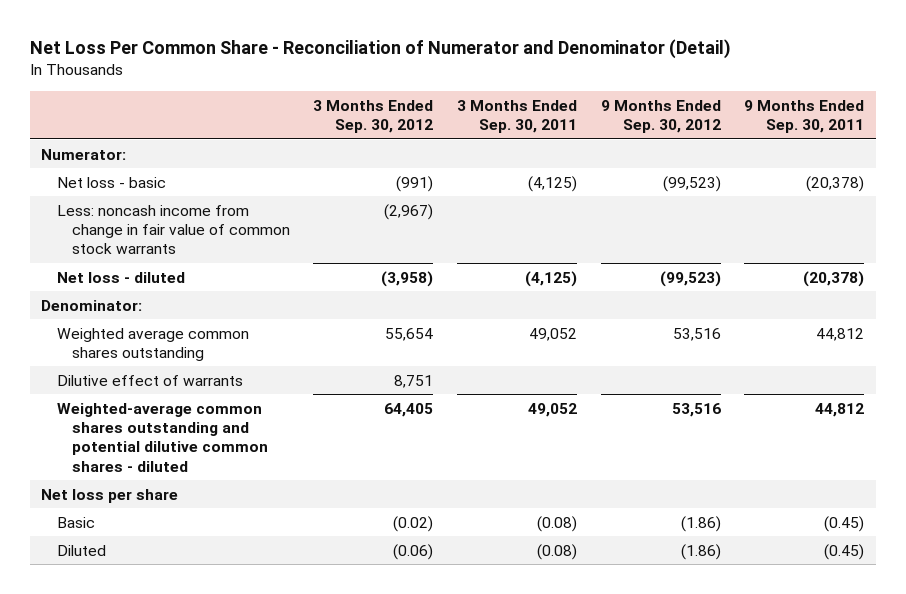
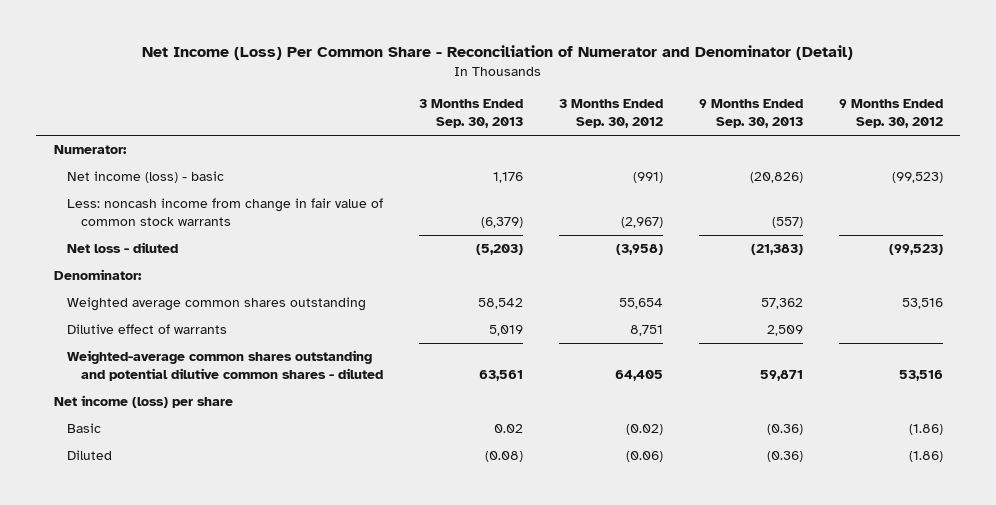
[29,39,731,60] Net Loss Per Common Share - Reconciliation of Numerator and Denominator (Detail) -> [142,45,854,61] Net Income (Loss) Per Common Share - Reconciliation of Numerator and Denominator (Detail)
[456,99,577,134] 3 Months Ended Sep. 30, 2011 -> none
[744,99,865,134] 9 Months Ended Sep. 30, 2011 -> none
none -> [419,99,524,129] 3 Months Ended Sep. 30, 2013
none -> [698,99,803,129] 9 Months Ended Sep. 30, 2013
[56,176,166,188] Net loss - basic -> [67,171,225,184] Net income (loss) - basic
[41,488,179,503] Net loss per share -> [53,395,233,409] Net income (loss) per share

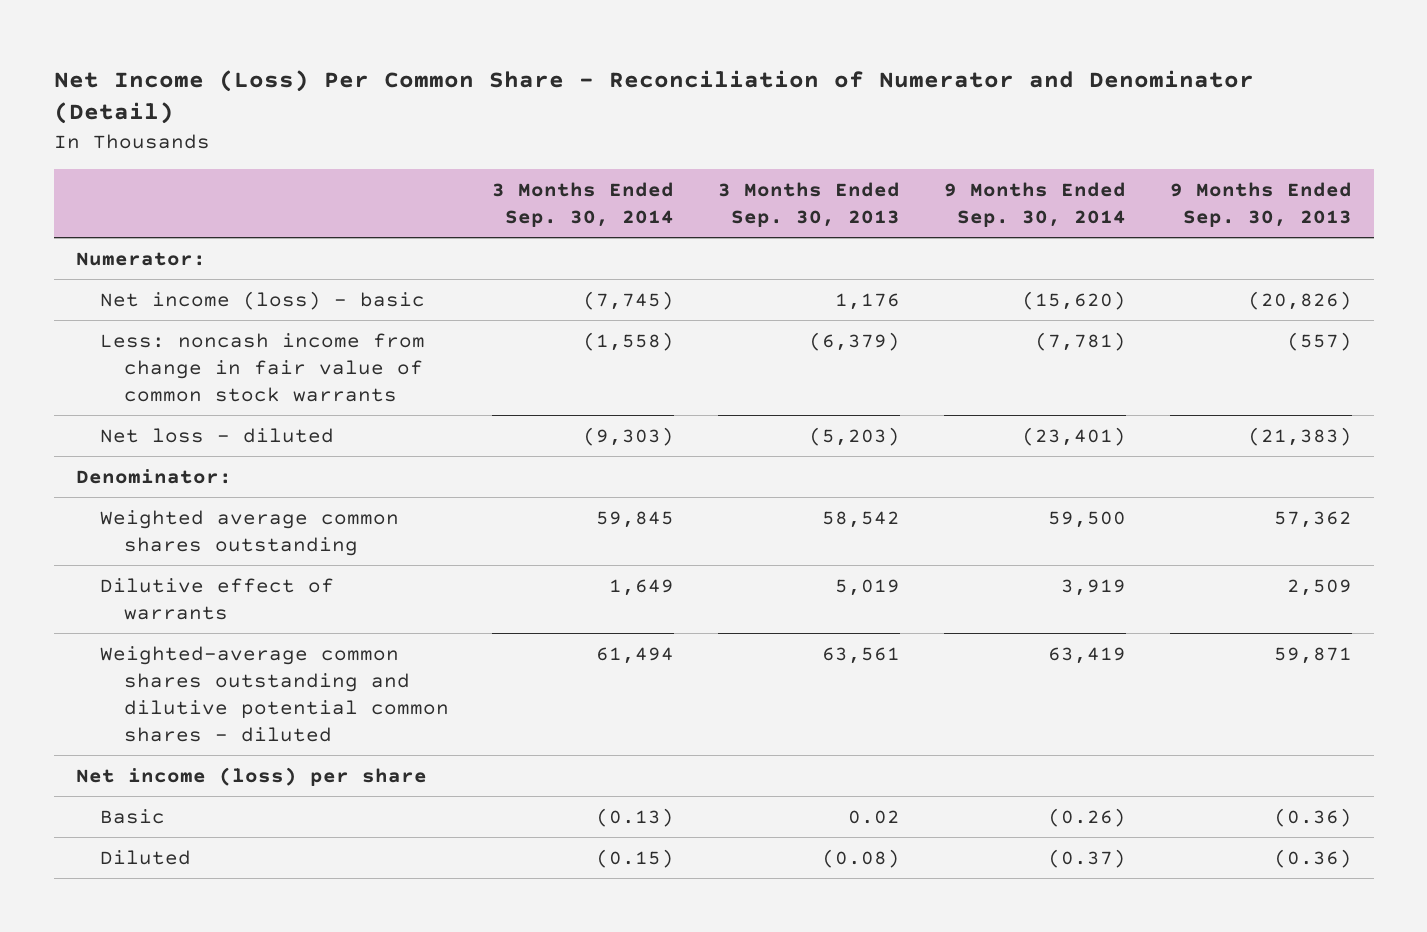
[558,99,663,129] 3 Months Ended Sep. 30, 2012 -> none
[838,99,943,129] 9 Months Ended Sep. 30, 2012 -> none
none -> [492,181,675,227] 3 Months Ended Sep. 30, 2014
none -> [943,181,1126,227] 9 Months Ended Sep. 30, 2014
[67,350,384,382] Weighted-average common shares outstanding and potential dilutive common shares - diluted -> [99,645,449,743] Weighted-average common shares outstanding and dilutive potential common shares - diluted

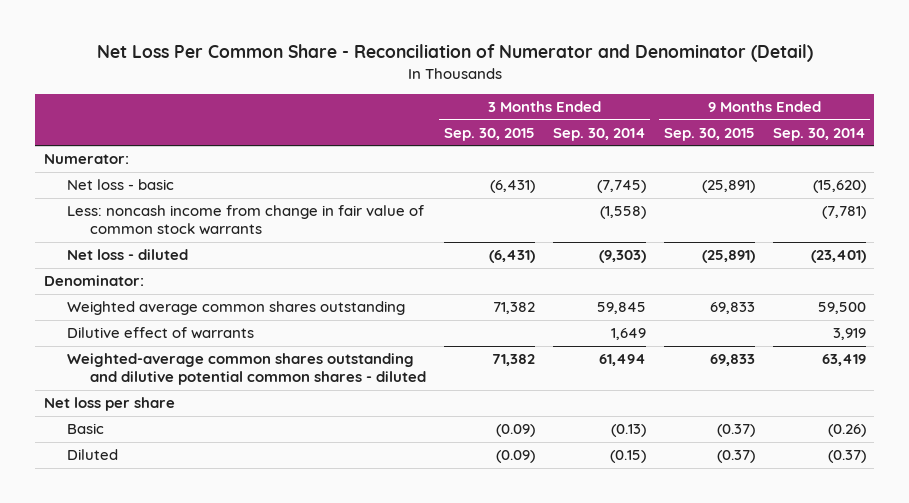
[53,69,1254,125] Net Income (Loss) Per Common Share - Reconciliation of Numerator and Denominator (Detail) -> [96,44,813,63] Net Loss Per Common Share - Reconciliation of Numerator and Denominator (Detail)
[718,181,901,227] 3 Months Ended Sep. 30, 2013 -> none
[1169,181,1352,227] 9 Months Ended Sep. 30, 2013 -> none
none -> [443,127,535,141] Sep. 30, 2015
none -> [663,127,755,141] Sep. 30, 2015
[99,290,425,310] Net income (loss) - basic -> [66,179,174,191] Net loss - basic
[75,766,427,786] Net income (loss) per share -> [43,397,175,412] Net loss per share

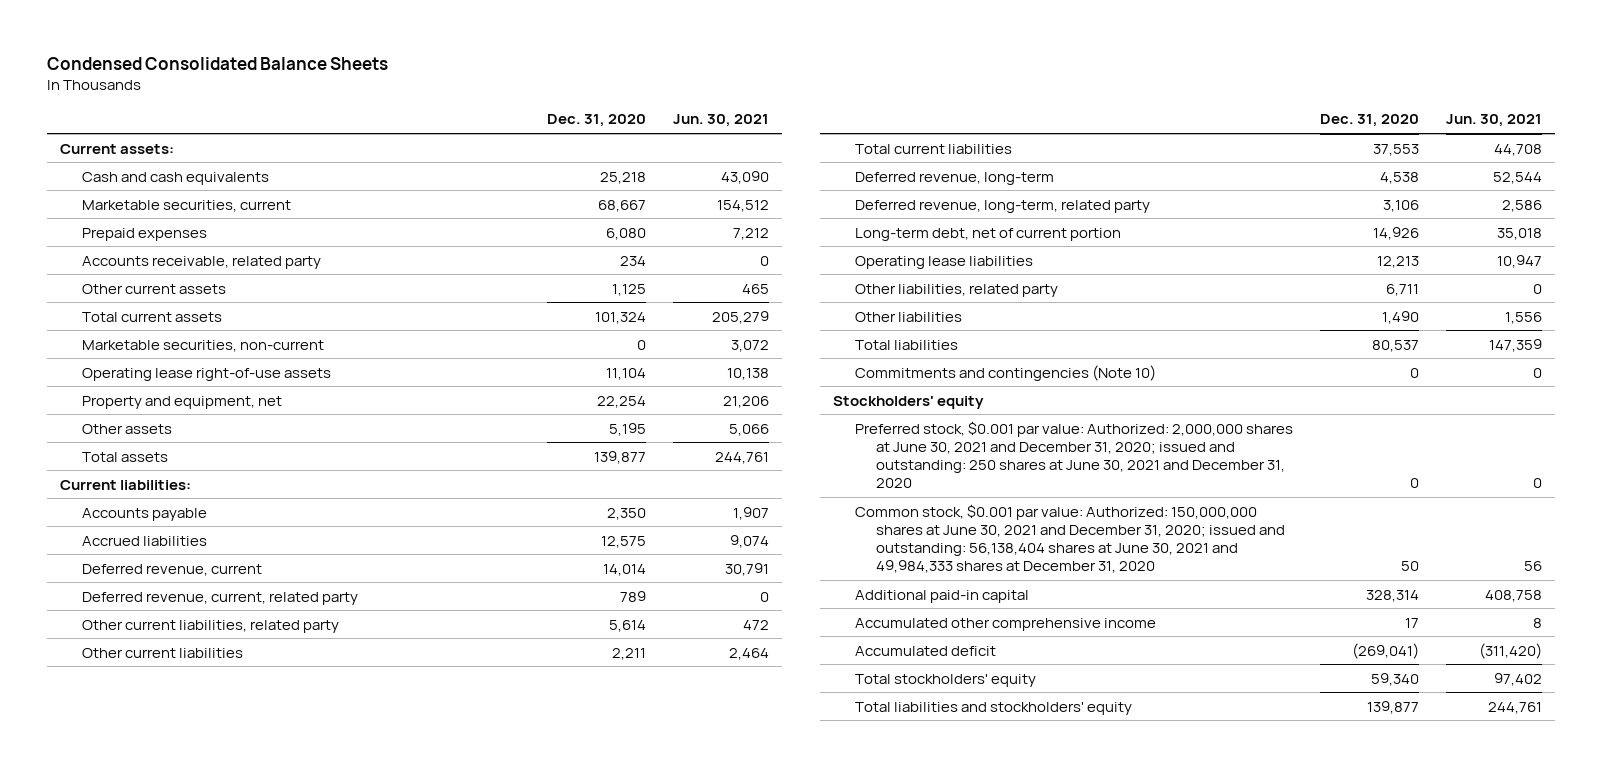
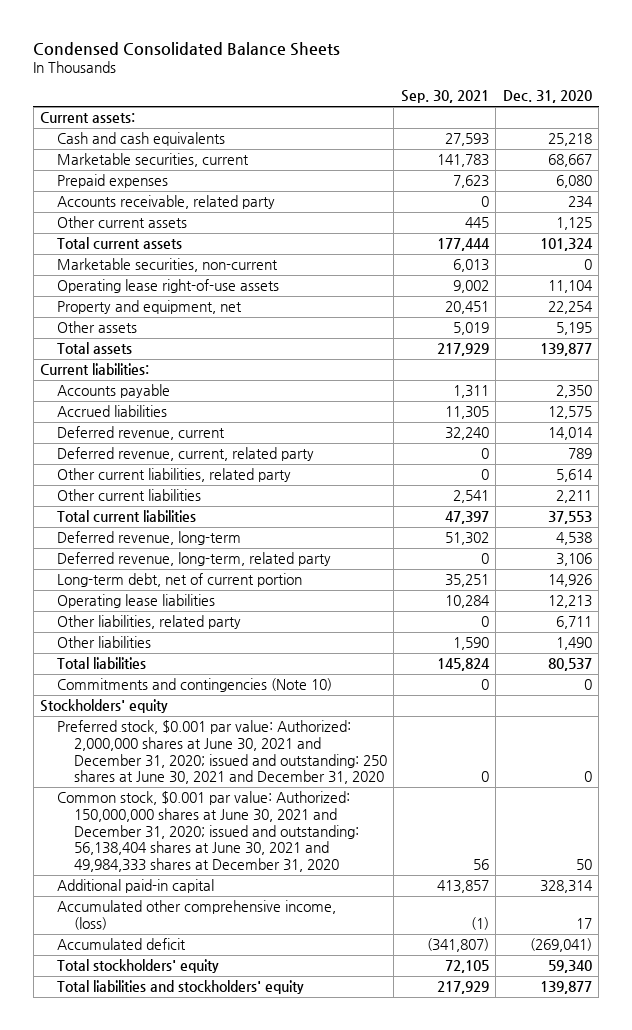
[672,114,769,128] Jun. 30, 2021 -> none
none -> [400,90,489,104] Sep. 30, 2021
[854,617,1156,631] Accumulated other comprehensive income -> [56,900,336,930] Accumulated other comprehensive income, (loss)

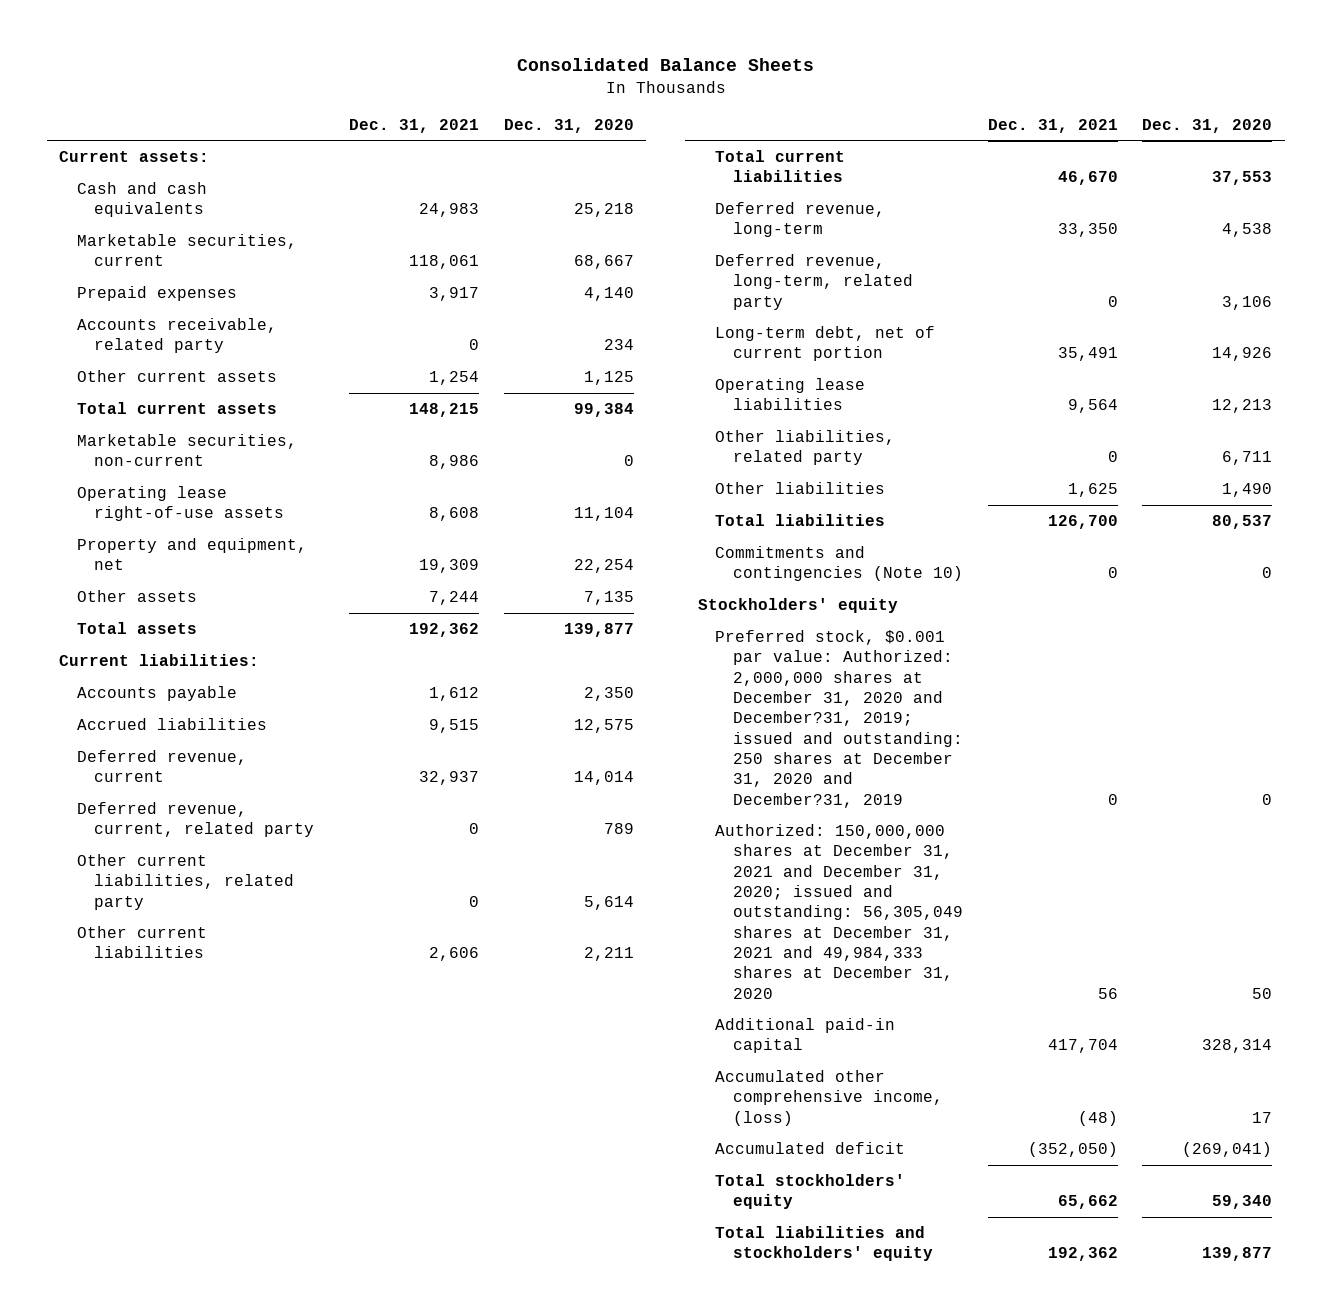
[33,41,341,56] Condensed Consolidated Balance Sheets -> [516,58,814,72] Consolidated Balance Sheets
[400,90,489,104] Sep. 30, 2021 -> none
none -> [348,118,479,133] Dec. 31, 2021
[555,175,592,189] 6,080 -> [583,287,634,302] 4,140
[539,238,593,252] 101,324 -> [573,403,634,418] 99,384
[555,322,592,336] 5,195 -> [583,591,634,606] 7,135
[56,720,387,785] Preferred stock, $0.001 par value: Authorized: 2,000,000 shares at June 30, 2021 and December 31, 2020; issued and outstanding: 250 shares at June 30, 2021 and December 31, 2020 -> [715,630,963,808] Preferred stock, $0.001 par value: Authorized: 2,000,000 shares at December 31, 2020 and December?31, 2019; issued and outstanding: 250 shares at December 31, 2020 and December?31, 2019
[56,791,359,872] Common stock, $0.001 par value: Authorized: 150,000,000 shares at June 30, 2021 and December 31, 2020; issued and outstanding: 56,138,404 shares at June 30, 2021 and 49,984,333 shares at December 31, 2020 -> [715,824,963,999] Authorized: 150,000,000 shares at December 31, 2021 and December 31, 2020; issued and outstanding: 56,305,049 shares at December 31, 2021 and 49,984,333 shares at December 31, 2020

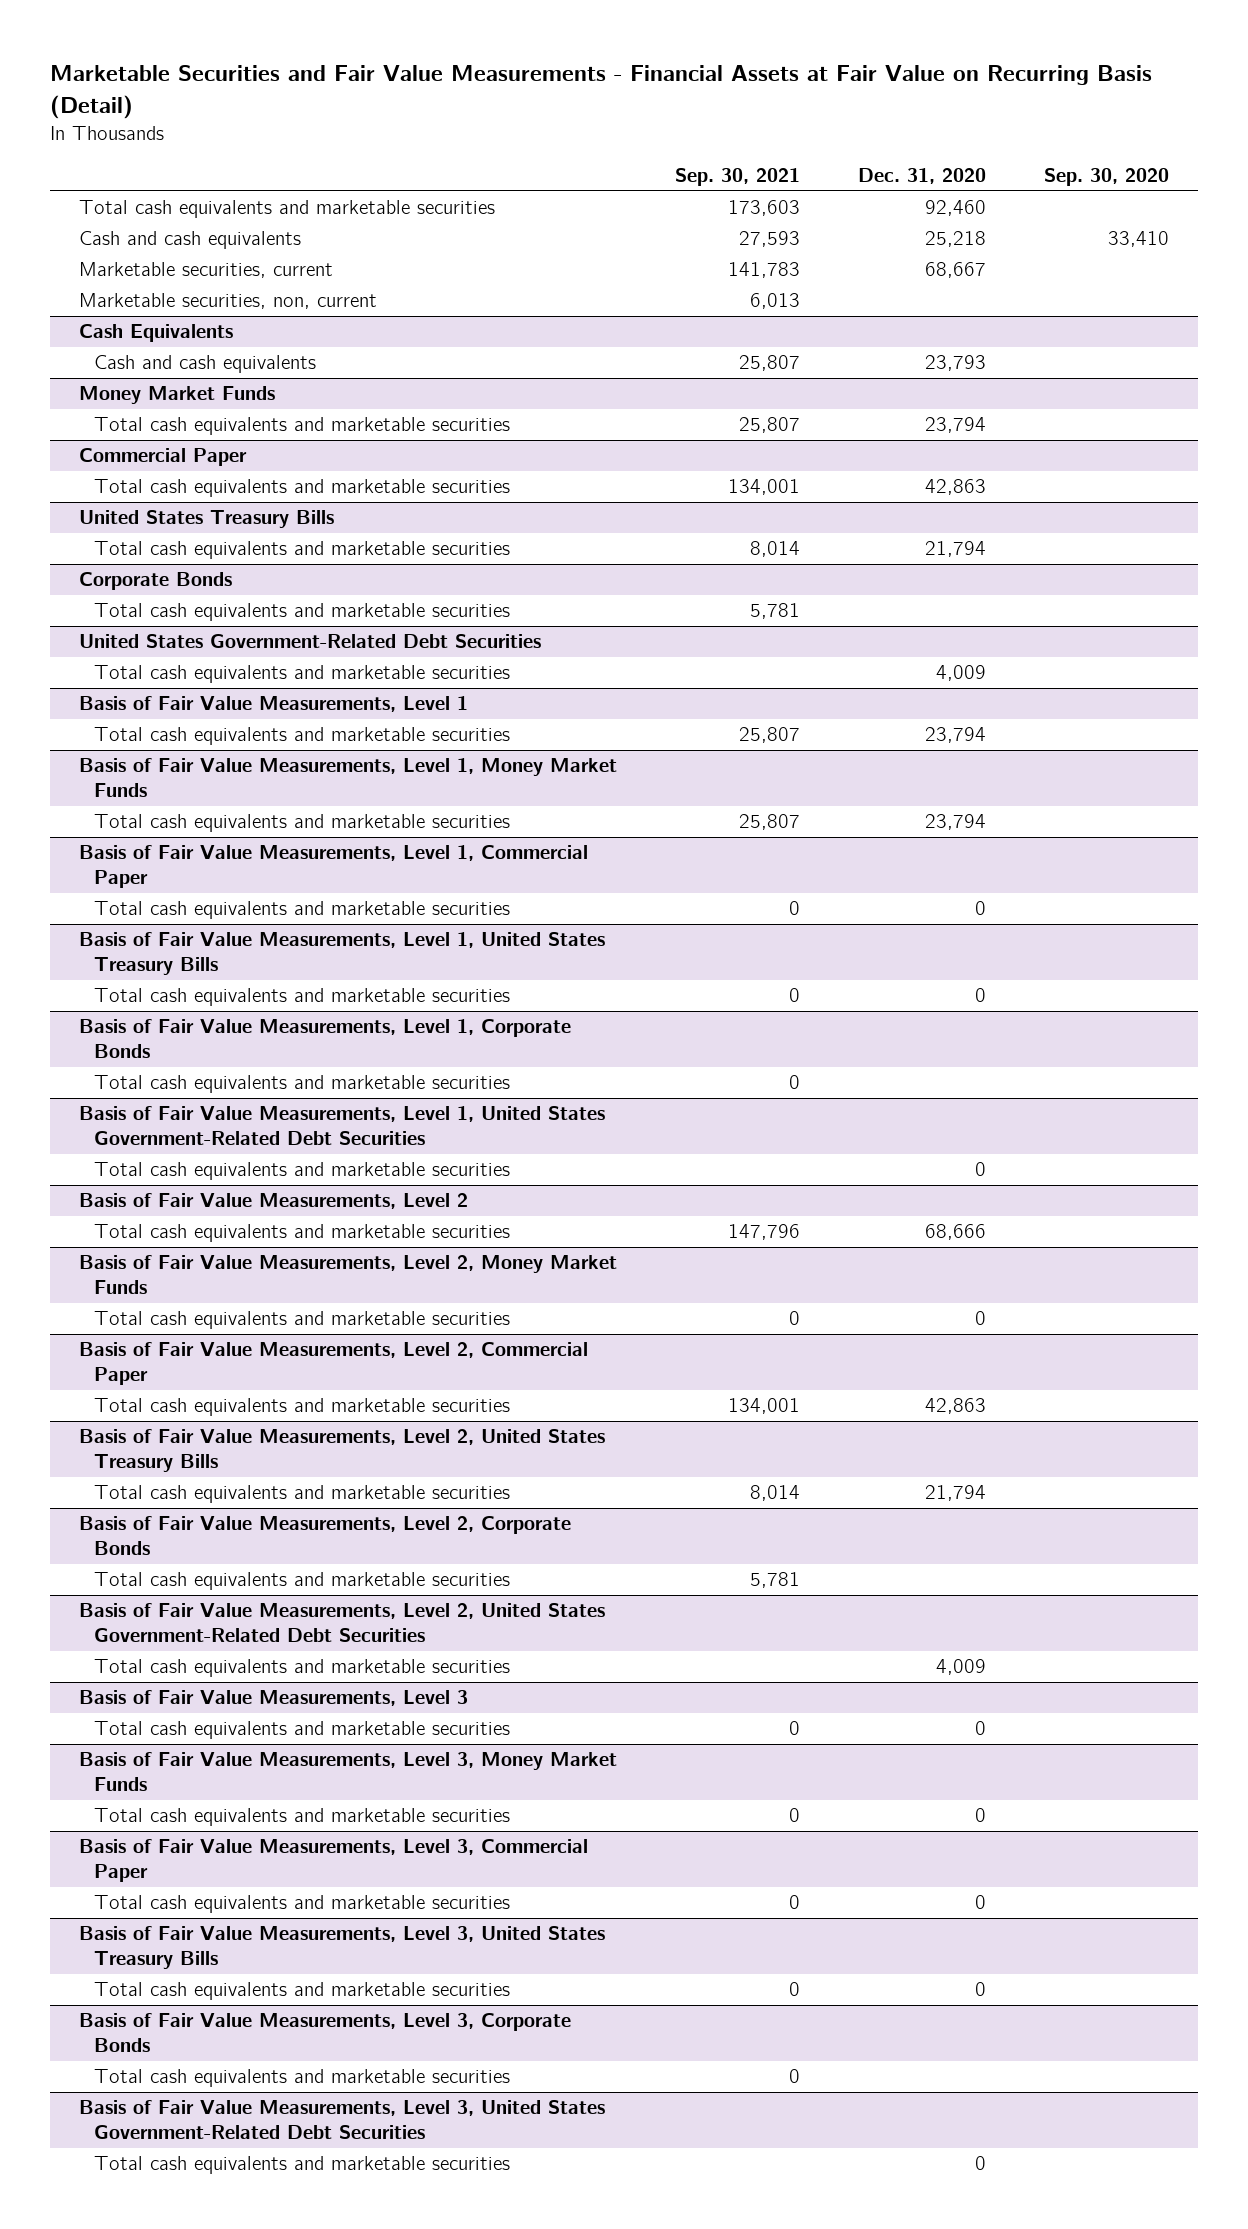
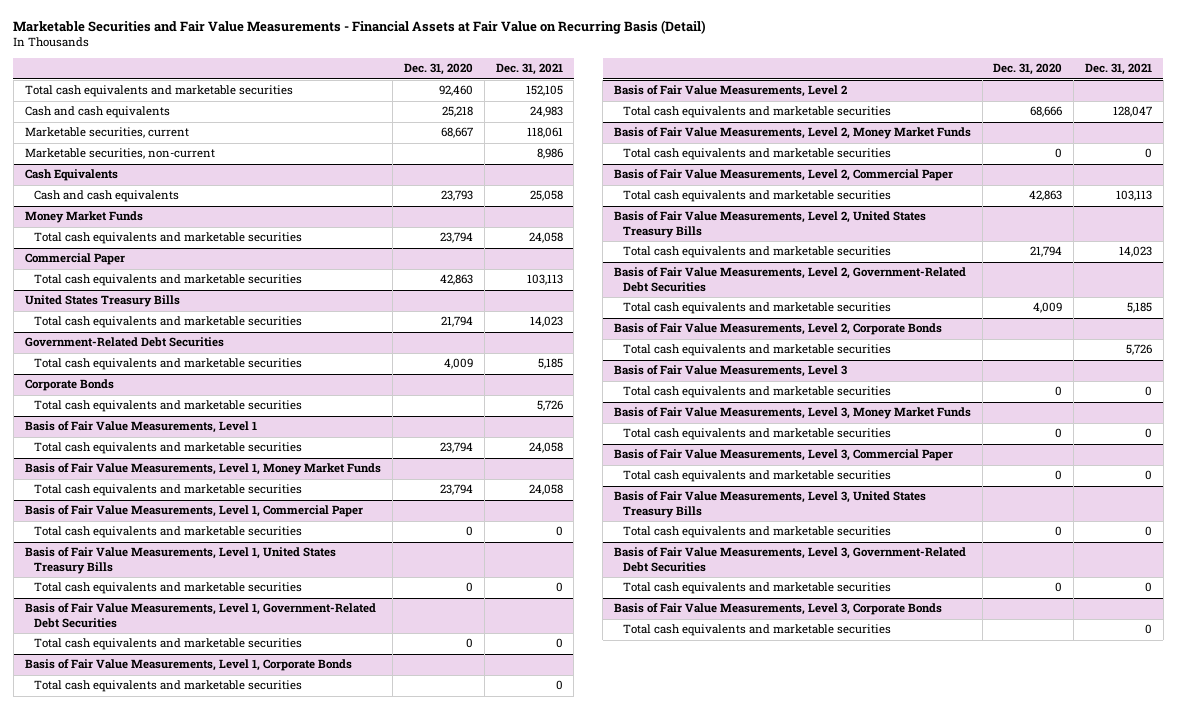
[675,168,801,187] Sep. 30, 2021 -> none
[1044,168,1170,187] Sep. 30, 2020 -> none
none -> [495,63,563,76] Dec. 31, 2021
[79,293,378,310] Marketable securities, non, current -> [24,148,215,160] Marketable securities, non-current
none -> [24,337,224,348] Government-Related Debt Securities
none -> [33,358,302,371] Total cash equivalents and marketable securities
[79,634,542,649] United States Government-Related Debt Securities -> none
[93,665,510,684] Total cash equivalents and marketable securities -> none
none -> [24,603,376,628] Basis of Fair Value Measurements, Level 1, Government-Related Debt Securities
none -> [33,638,302,651] Total cash equivalents and marketable securities
[79,1106,606,1146] Basis of Fair Value Measurements, Level 1, United States Government-Related Debt Securities -> none
[93,1162,510,1181] Total cash equivalents and marketable securities -> none
none -> [613,267,966,292] Basis of Fair Value Measurements, Level 2, Government-Related Debt Securities
none -> [623,302,892,315] Total cash equivalents and marketable securities
[79,1603,606,1643] Basis of Fair Value Measurements, Level 2, United States Government-Related Debt Securities -> none
[93,1659,510,1678] Total cash equivalents and marketable securities -> none
none -> [613,547,966,572] Basis of Fair Value Measurements, Level 3, Government-Related Debt Securities
none -> [623,582,892,595] Total cash equivalents and marketable securities
[79,2100,606,2140] Basis of Fair Value Measurements, Level 3, United States Government-Related Debt Securities -> none
[93,2156,510,2175] Total cash equivalents and marketable securities -> none

